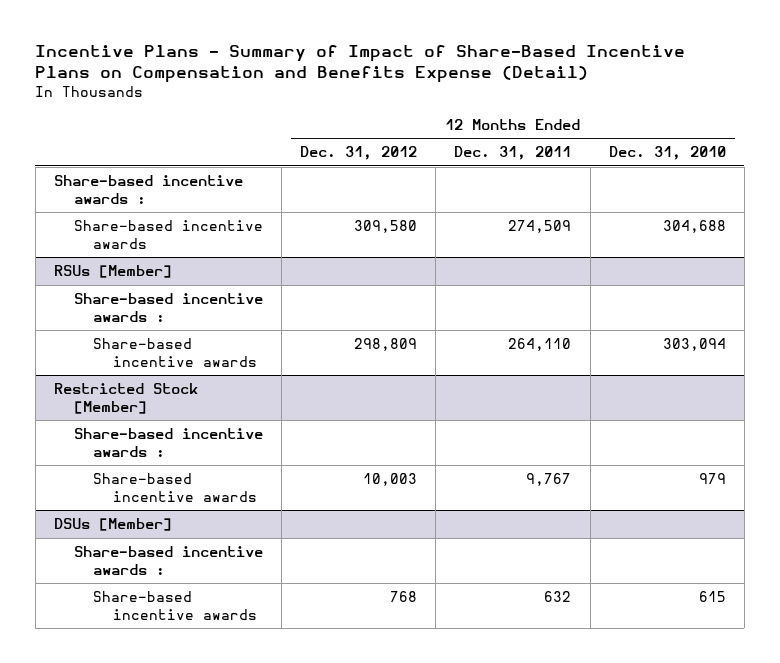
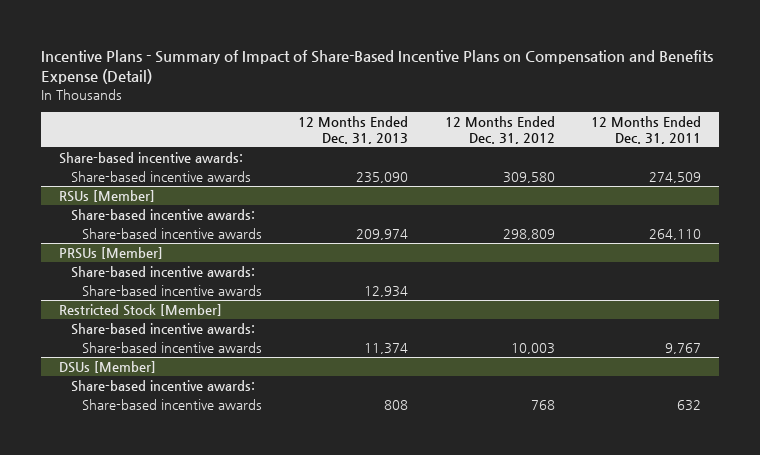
[608,146,726,161] Dec. 31, 2010 -> none
none -> [298,116,409,144] 12 Months Ended Dec. 31, 2013
[53,175,243,204] Share-based incentive awards : -> [59,152,244,165] Share-based incentive awards:
[73,293,263,322] Share-based incentive awards : -> [70,209,255,222] Share-based incentive awards:
none -> [59,247,164,260] PRSUs [Member]
none -> [70,266,255,279] Share-based incentive awards:
none -> [81,285,262,297] Share-based incentive awards
[73,428,263,457] Share-based incentive awards : -> [70,323,255,336] Share-based incentive awards:
[73,546,263,575] Share-based incentive awards : -> [70,380,255,393] Share-based incentive awards:

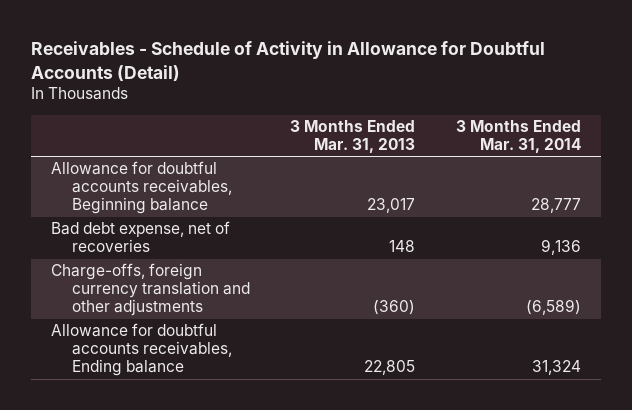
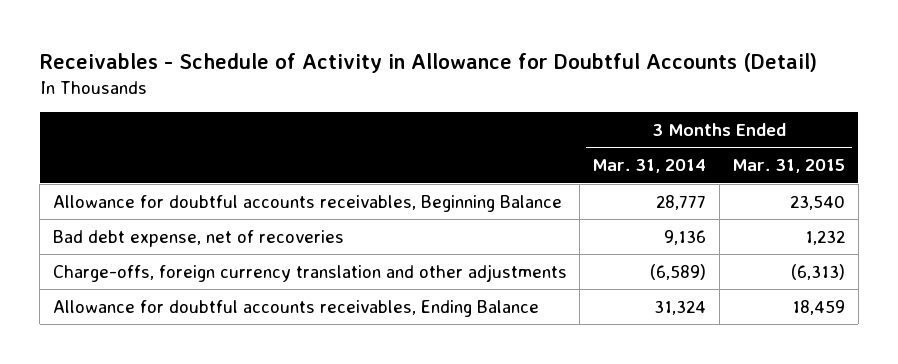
[290,120,416,154] 3 Months Ended Mar. 31, 2013 -> none
none -> [732,159,846,174] Mar. 31, 2015
[51,161,232,215] Allowance for doubtful accounts receivables, Beginning balance -> [52,194,562,212] Allowance for doubtful accounts receivables, Beginning Balance
[51,323,232,377] Allowance for doubtful accounts receivables, Ending balance -> [52,299,539,317] Allowance for doubtful accounts receivables, Ending Balance

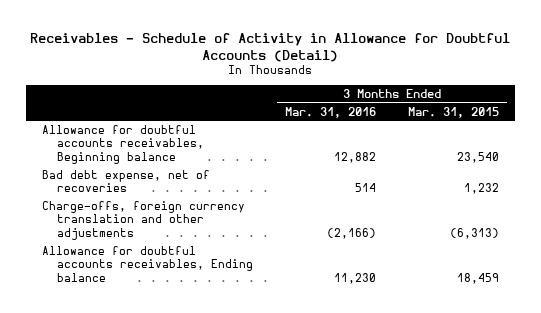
[592,159,707,174] Mar. 31, 2014 -> none
none -> [284,106,376,118] Mar. 31, 2016
[52,194,562,212] Allowance for doubtful accounts receivables, Beginning Balance -> [42,124,205,165] Allowance for doubtful accounts receivables, Beginning balance
[52,299,539,317] Allowance for doubtful accounts receivables, Ending Balance -> [42,245,254,283] Allowance for doubtful accounts receivables, Ending balance

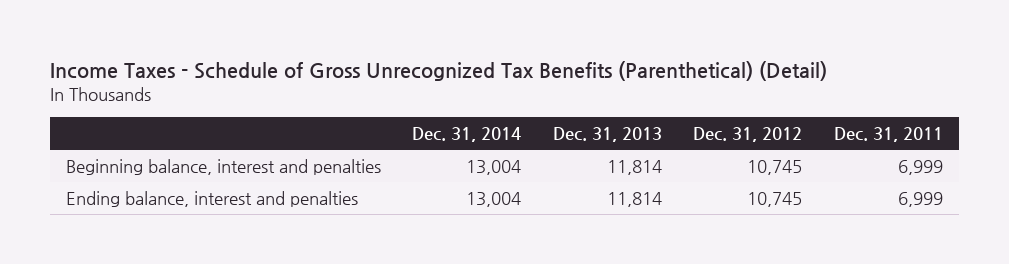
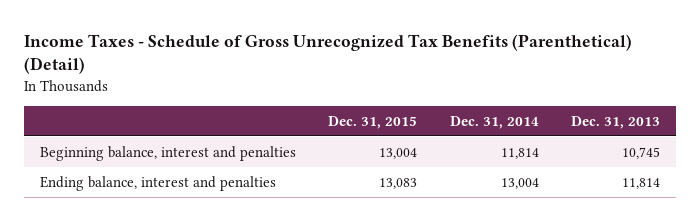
[693,127,803,143] Dec. 31, 2012 -> none
[834,127,944,143] Dec. 31, 2011 -> none
none -> [328,115,418,129] Dec. 31, 2015
[466,160,522,176] 13,004 -> [500,147,539,159] 11,814
[606,160,662,176] 11,814 -> [622,146,661,159] 10,745

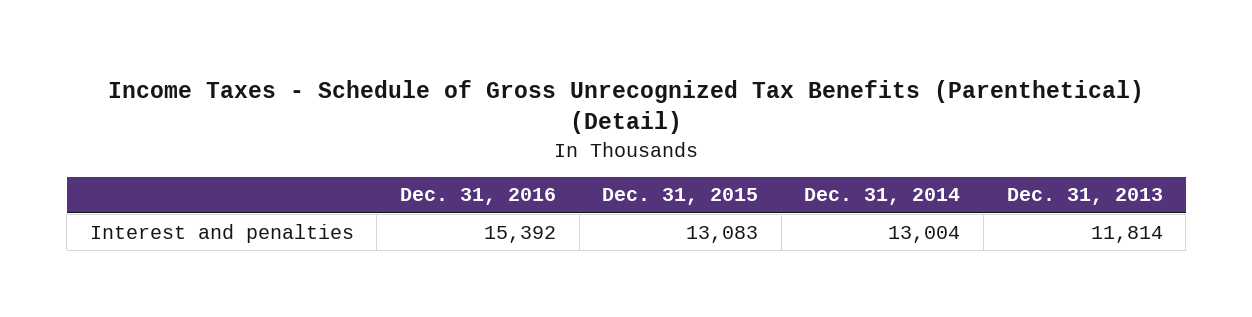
none -> [399,188,556,206] Dec. 31, 2016
[39,175,276,191] Ending balance, interest and penalties -> none
[39,145,296,161] Beginning balance, interest and penalties -> [89,223,354,243] Interest and penalties
[379,147,418,159] 13,004 -> [686,225,759,243] 13,083
[500,147,539,159] 11,814 -> [888,225,961,243] 13,004
[622,146,661,159] 10,745 -> [1090,225,1163,243] 11,814

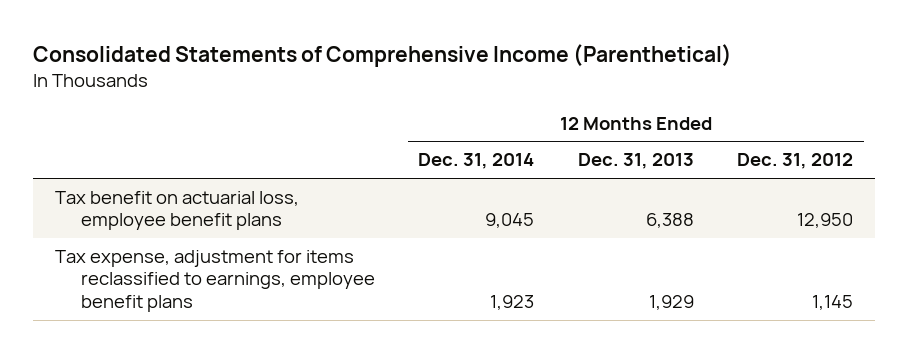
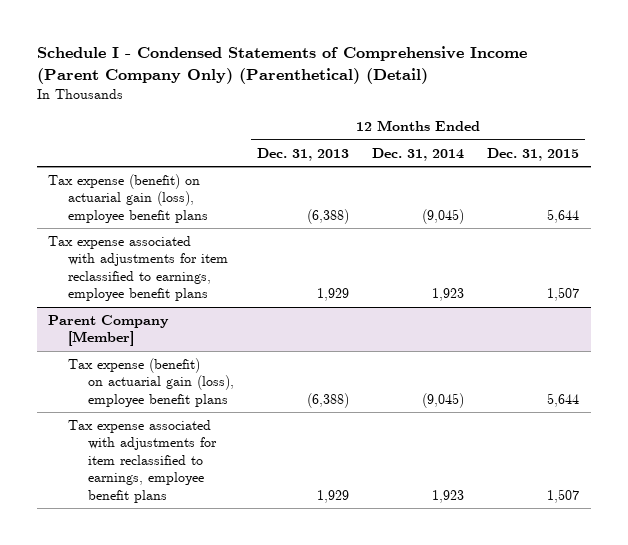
[33,43,733,67] Consolidated Statements of Comprehensive Income (Parenthetical) -> [36,46,527,85] Schedule I - Condensed Statements of Comprehensive Income (Parent Company Only) (Parenthetical) (Detail)
[736,153,853,170] Dec. 31, 2012 -> none
none -> [487,147,580,161] Dec. 31, 2015
[54,190,299,231] Tax benefit on actuarial loss, employee benefit plans -> [48,174,208,223] Tax expense (benefit) on actuarial gain (loss), employee benefit plans
[485,213,535,229] 9,045 -> [422,208,465,224] (9,045)
[645,213,694,229] 6,388 -> [306,208,349,224] (6,388)
[54,249,376,312] Tax expense, adjustment for items reclassified to earnings, employee benefit plans -> [48,236,228,302] Tax expense associated with adjustments for item reclassified to earnings, employee benefit plans
none -> [48,315,170,347] Parent Company [Member]
none -> [67,358,234,407] Tax expense (benefit) on actuarial gain (loss), employee benefit plans
none -> [67,420,217,503] Tax expense associated with adjustments for item reclassified to earnings, employee benefit plans

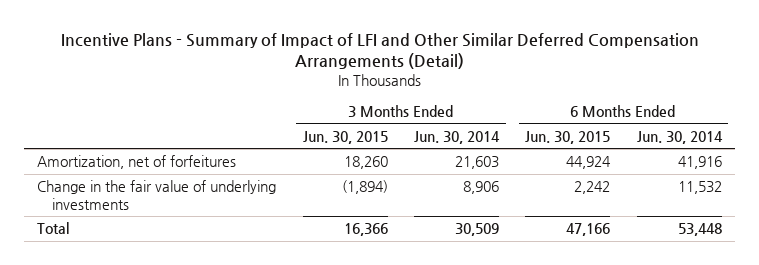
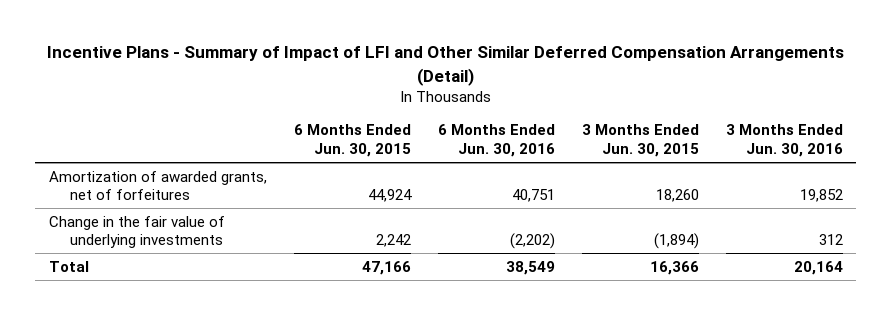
[414,130,501,144] Jun. 30, 2014 -> none
[636,130,723,144] Jun. 30, 2014 -> none
none -> [437,124,555,158] 6 Months Ended Jun. 30, 2016
none -> [725,124,843,158] 3 Months Ended Jun. 30, 2016
[37,155,237,170] Amortization, net of forfeitures -> [48,170,267,201] Amortization of awarded grants, net of forfeitures

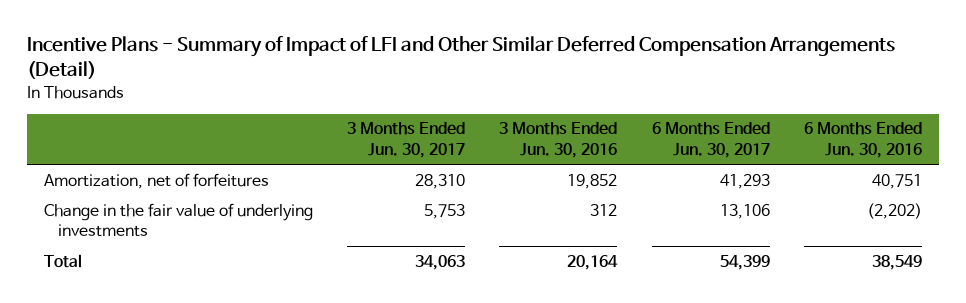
[293,124,411,158] 6 Months Ended Jun. 30, 2015 -> none
[581,124,699,158] 3 Months Ended Jun. 30, 2015 -> none
none -> [347,122,466,158] 3 Months Ended Jun. 30, 2017
none -> [651,122,770,158] 6 Months Ended Jun. 30, 2017
[48,170,267,201] Amortization of awarded grants, net of forfeitures -> [43,172,269,189] Amortization, net of forfeitures

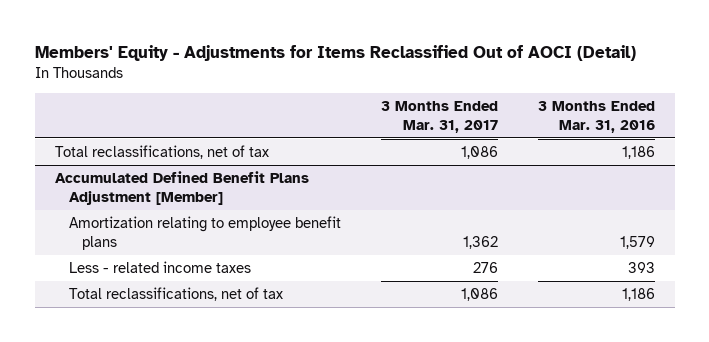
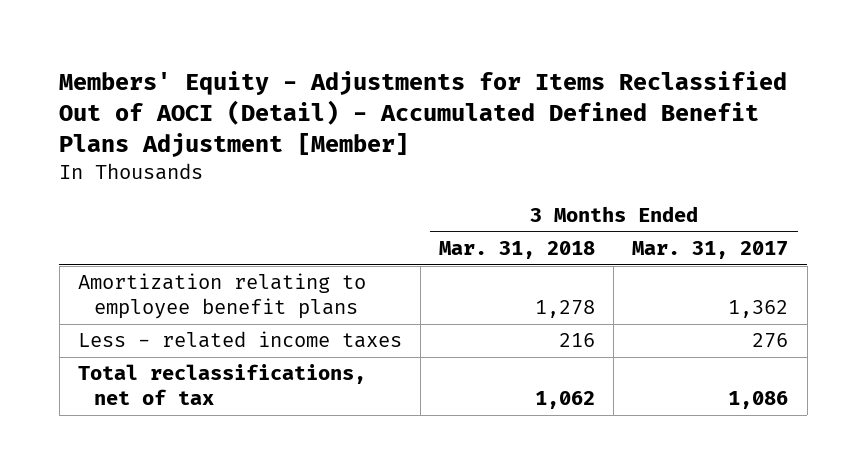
[34,44,636,61] Members' Equity - Adjustments for Items Reclassified Out of AOCI (Detail) -> [59,71,788,157] Members' Equity - Adjustments for Items Reclassified Out of AOCI (Detail) - Accumulated Defined Benefit Plans Adjustment [Member]
[537,101,655,133] 3 Months Ended Mar. 31, 2016 -> none
none -> [439,241,596,260] Mar. 31, 2018
[54,145,269,160] Total reclassifications, net of tax -> none
[54,171,309,205] Accumulated Defined Benefit Plans Adjustment [Member] -> none

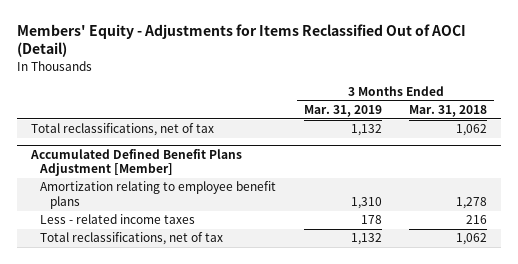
[59,71,788,157] Members' Equity - Adjustments for Items Reclassified Out of AOCI (Detail) - Accumulated Defined Benefit Plans Adjustment [Member] -> [16,23,466,58] Members' Equity - Adjustments for Items Reclassified Out of AOCI (Detail)
[632,241,789,260] Mar. 31, 2017 -> none
none -> [303,105,382,118] Mar. 31, 2019
none -> [30,123,214,137] Total reclassifications, net of tax
none -> [29,148,242,177] Accumulated Defined Benefit Plans Adjustment [Member]

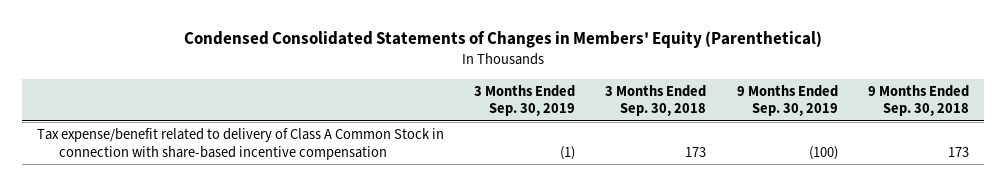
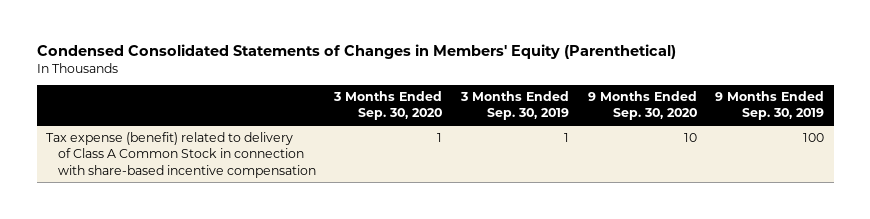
[605,84,707,117] 3 Months Ended Sep. 30, 2018 -> none
[867,84,969,117] 9 Months Ended Sep. 30, 2018 -> none
none -> [333,91,443,121] 3 Months Ended Sep. 30, 2020
none -> [587,91,697,121] 9 Months Ended Sep. 30, 2020
[36,128,444,160] Tax expense/benefit related to delivery of Class A Common Stock in connection with share-based incentive compensation -> [45,132,316,178] Tax expense (benefit) related to delivery of Class A Common Stock in connection with share-based incentive compensation
[559,145,575,160] (1) -> [564,133,570,143] 1
[808,145,838,160] (100) -> [803,133,825,143] 100

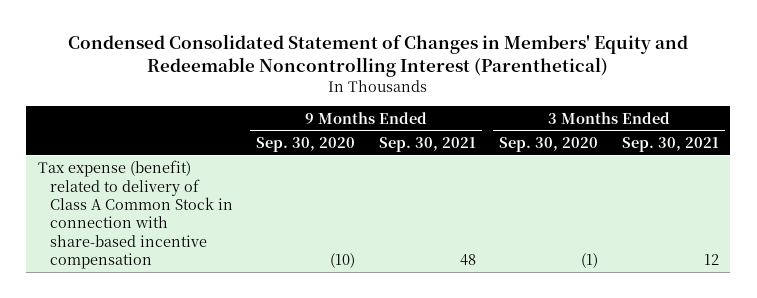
[36,43,676,59] Condensed Consolidated Statements of Changes in Members' Equity (Parenthetical) -> [68,34,689,77] Condensed Consolidated Statement of Changes in Members' Equity and Redeemable Noncontrolling Interest (Parenthetical)
[460,91,570,121] 3 Months Ended Sep. 30, 2019 -> none
[715,91,825,121] 9 Months Ended Sep. 30, 2019 -> none
none -> [378,136,476,152] Sep. 30, 2021
none -> [621,136,719,152] Sep. 30, 2021
[437,133,443,143] 1 -> [581,252,599,268] (1)
[683,133,697,143] 10 -> [330,252,356,268] (10)

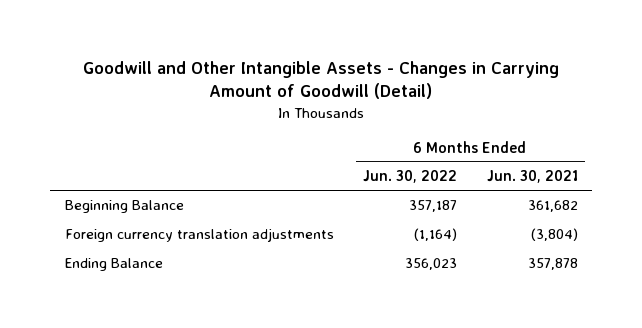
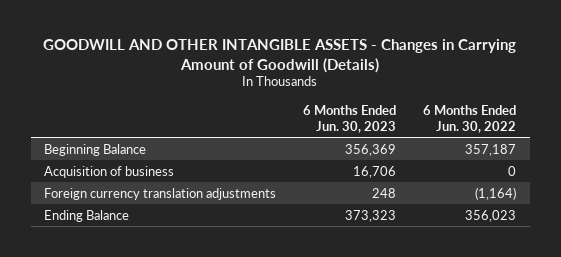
[83,60,560,100] Goodwill and Other Intangible Assets - Changes in Carrying Amount of Goodwill (Detail) -> [43,39,517,73] GOODWILL AND OTHER INTANGIBLE ASSETS - Changes in Carrying Amount of Goodwill (Details)
[486,170,578,184] Jun. 30, 2021 -> none
none -> [303,104,397,133] 6 Months Ended Jun. 30, 2023
none -> [44,165,175,178] Acquisition of business

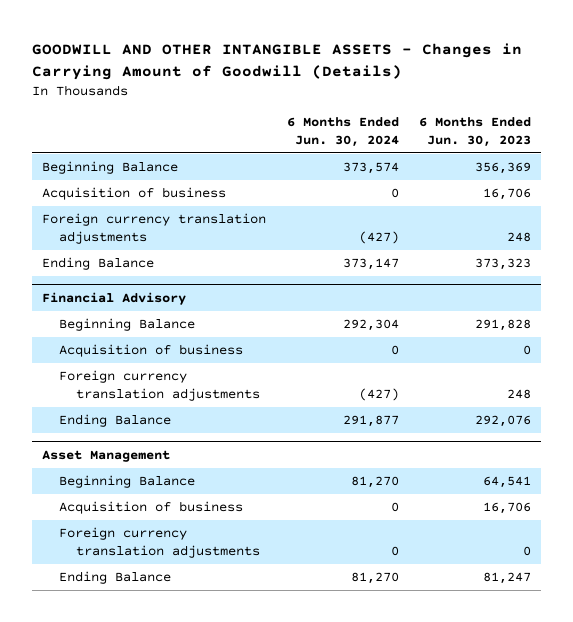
[423,104,517,133] 6 Months Ended Jun. 30, 2022 -> none
none -> [286,117,399,148] 6 Months Ended Jun. 30, 2024
none -> [42,292,187,306] Financial Advisory
none -> [59,318,196,332] Beginning Balance
none -> [59,344,244,358] Acquisition of business
none -> [59,370,261,402] Foreign currency translation adjustments
none -> [59,414,172,428] Ending Balance
none -> [42,450,171,463] Asset Management
none -> [59,475,196,489] Beginning Balance
none -> [59,501,244,515] Acquisition of business
none -> [59,527,261,559] Foreign currency translation adjustments
none -> [59,571,172,585] Ending Balance

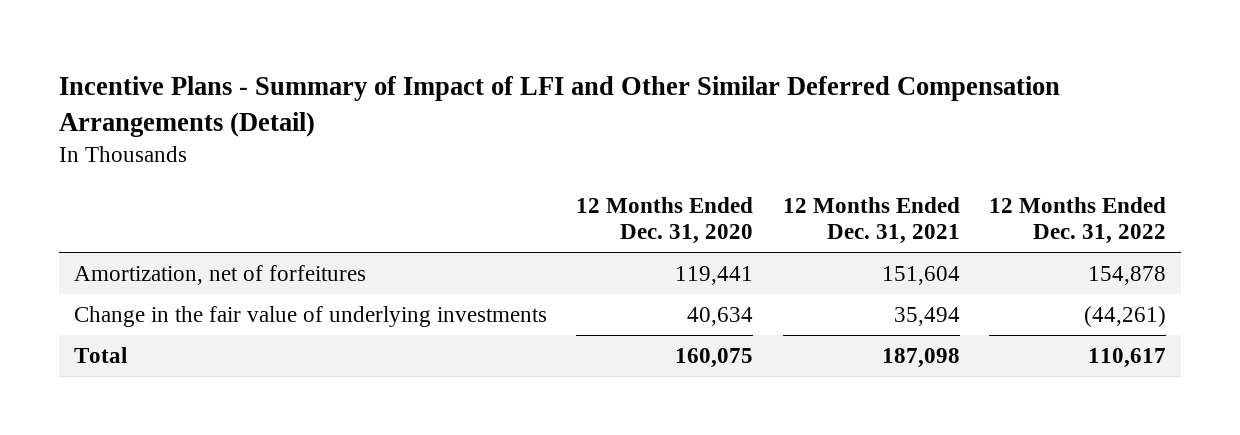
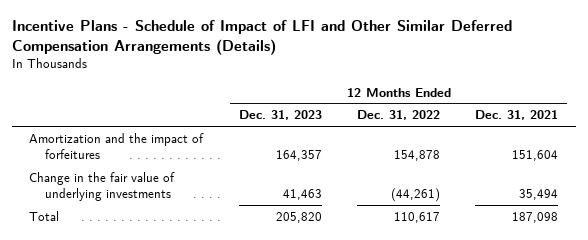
[59,75,1061,137] Incentive Plans - Summary of Impact of LFI and Other Similar Deferred Compensation Arrangements (Detail) -> [11,20,512,56] Incentive Plans - Schedule of Impact of LFI and Other Similar Deferred Compensation Arrangements (Details)
[576,196,754,245] 12 Months Ended Dec. 31, 2020 -> none
none -> [238,110,322,121] Dec. 31, 2023
[73,265,366,286] Amortization, net of forfeitures -> [29,132,205,160] Amortization and the impact of forfeitures

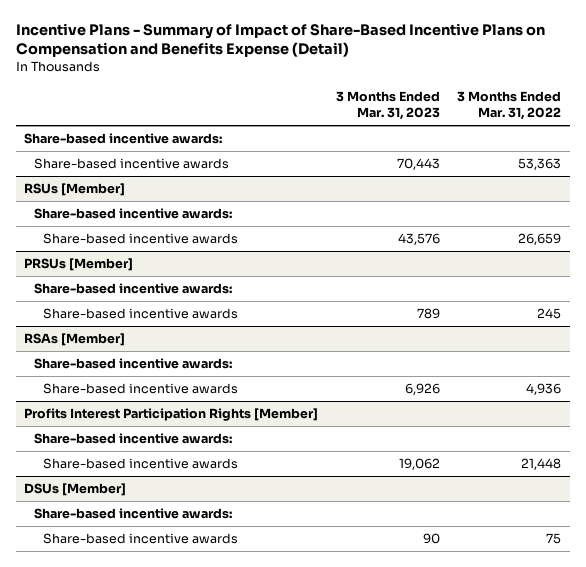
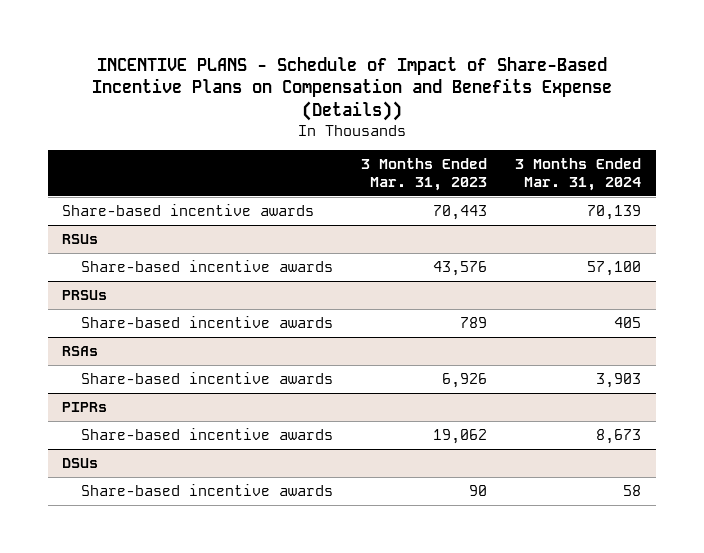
[15,23,545,58] Incentive Plans - Summary of Impact of Share-Based Incentive Plans on Compensation and Benefits Expense (Detail) -> [91,56,612,121] INCENTIVE PLANS - Schedule of Impact of Share-Based Incentive Plans on Compensation and Benefits Expense (Details))
[457,90,562,120] 3 Months Ended Mar. 31, 2022 -> none
none -> [515,158,642,191] 3 Months Ended Mar. 31, 2024
[24,133,223,145] Share-based incentive awards: -> none
[33,208,232,220] Share-based incentive awards: -> none
[24,183,126,197] RSUs [Member] -> [62,234,99,245] RSUs
[33,283,232,295] Share-based incentive awards: -> none
[24,258,134,272] PRSUs [Member] -> [62,290,108,301] PRSUs
[33,358,232,370] Share-based incentive awards: -> none
[24,333,126,347] RSAs [Member] -> [62,346,99,357] RSAs
[33,433,232,445] Share-based incentive awards: -> none
[24,408,319,422] Profits Interest Participation Rights [Member] -> [62,402,108,413] PIPRs
[33,508,232,520] Share-based incentive awards: -> none
[24,483,127,497] DSUs [Member] -> [62,458,99,469] DSUs

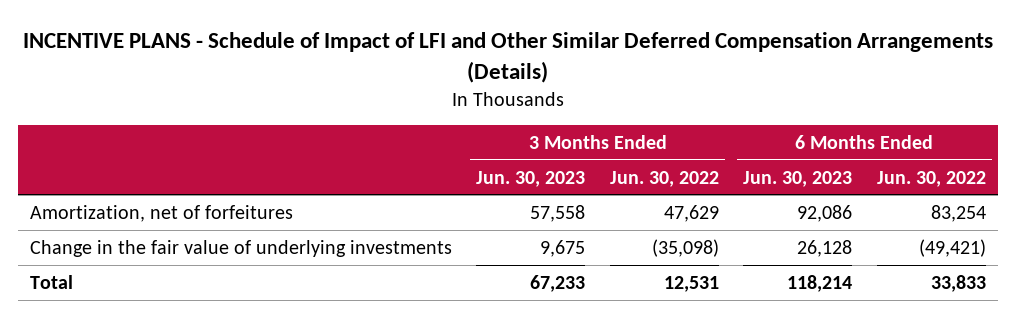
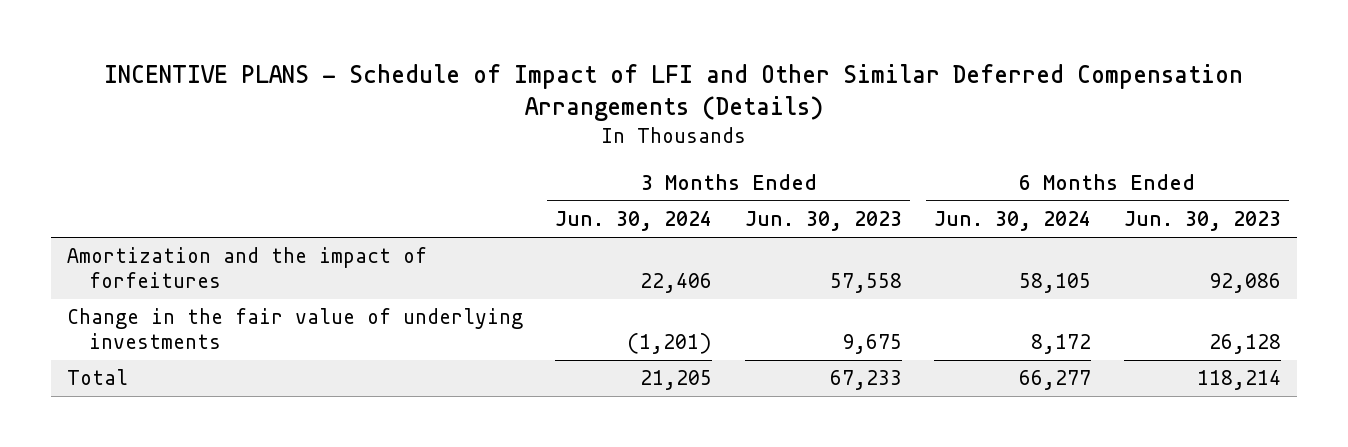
[609,170,719,187] Jun. 30, 2022 -> none
[876,170,986,187] Jun. 30, 2022 -> none
none -> [555,211,713,232] Jun. 30, 2024
none -> [934,211,1092,232] Jun. 30, 2024
[30,204,294,222] Amortization, net of forfeitures -> [66,247,427,288] Amortization and the impact of forfeitures

